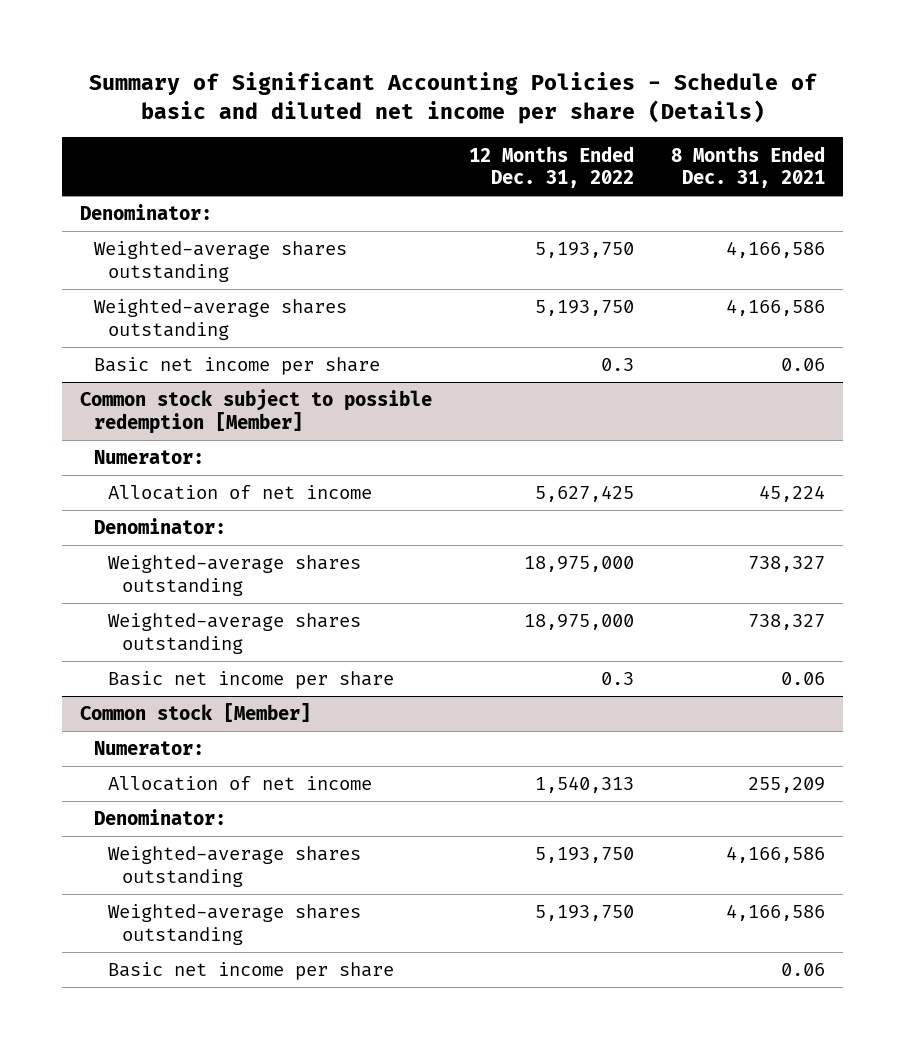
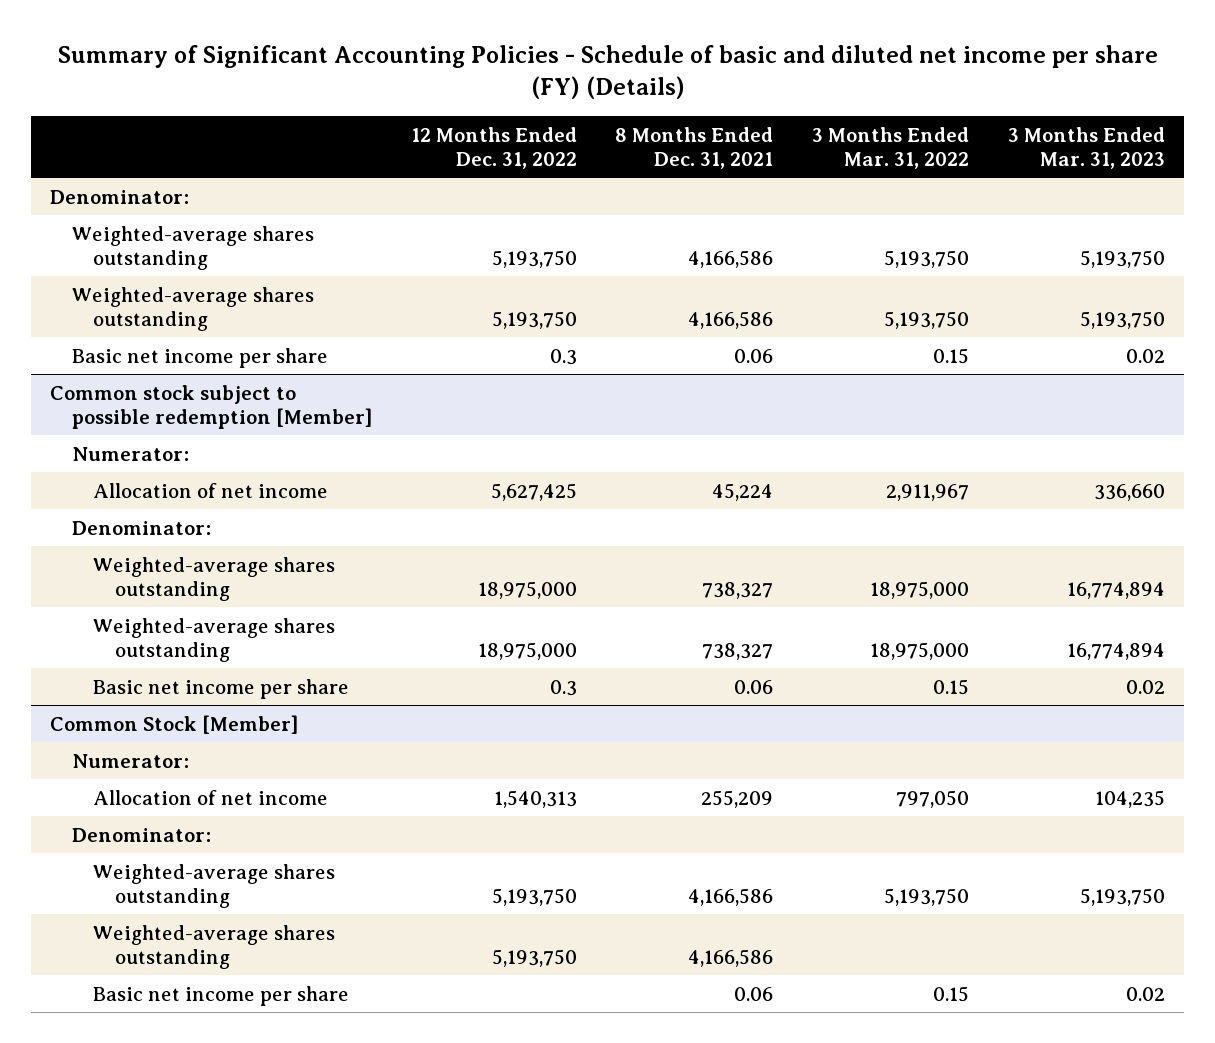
[88,72,817,124] Summary of Significant Accounting Policies - Schedule of basic and diluted net income per share (Details) -> [57,44,1158,100] Summary of Significant Accounting Policies - Schedule of basic and diluted net income per share (FY) (Details)
none -> [812,126,970,169] 3 Months Ended Mar. 31, 2022
none -> [1007,126,1165,169] 3 Months Ended Mar. 31, 2023
[80,703,312,723] Common stock [Member] -> [50,714,299,734] Common Stock [Member]

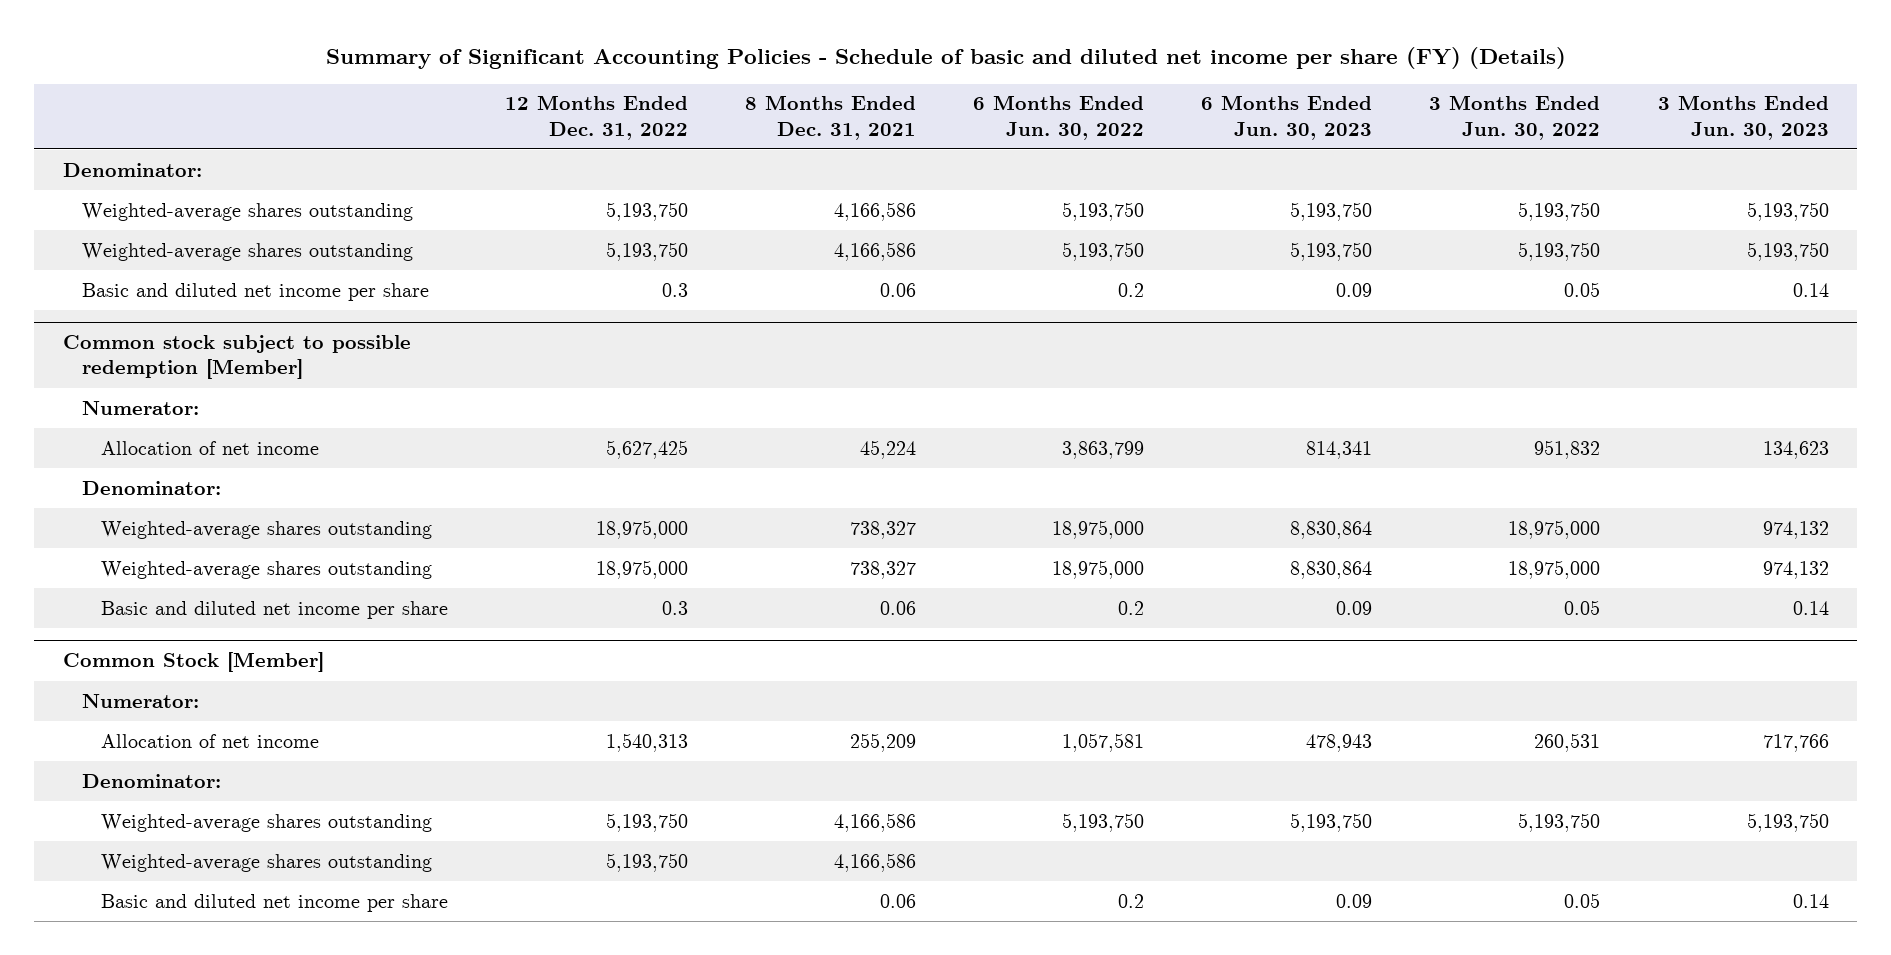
[812,126,970,169] 3 Months Ended Mar. 31, 2022 -> none
[1007,126,1165,169] 3 Months Ended Mar. 31, 2023 -> none
none -> [973,95,1145,140] 6 Months Ended Jun. 30, 2022
none -> [1201,95,1373,140] 6 Months Ended Jun. 30, 2023
none -> [1429,95,1601,140] 3 Months Ended Jun. 30, 2022
none -> [1657,95,1829,140] 3 Months Ended Jun. 30, 2023
[71,347,328,368] Basic net income per share -> [81,282,429,301] Basic and diluted net income per share
[93,678,350,699] Basic net income per share -> [100,600,448,619] Basic and diluted net income per share
[93,985,350,1006] Basic net income per share -> [100,893,448,912] Basic and diluted net income per share

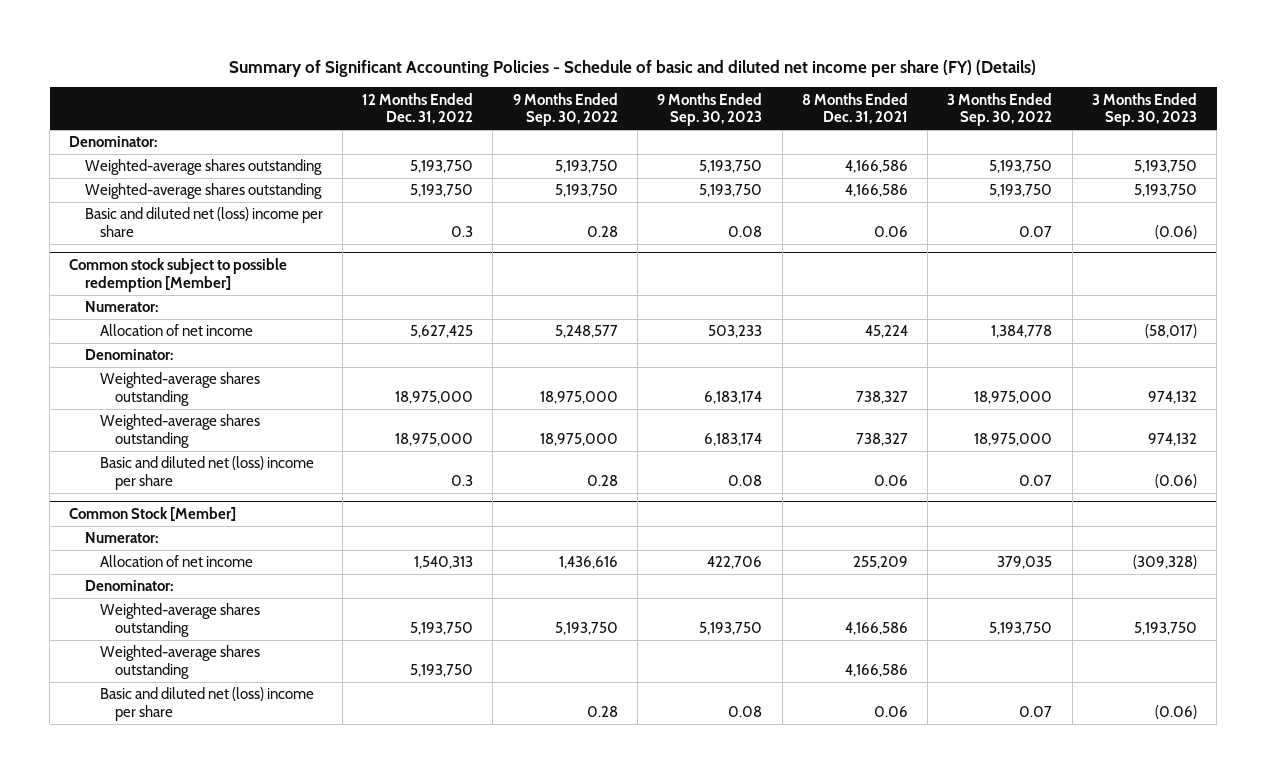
[973,95,1145,140] 6 Months Ended Jun. 30, 2022 -> none
[1201,95,1373,140] 6 Months Ended Jun. 30, 2023 -> none
[1429,95,1601,140] 3 Months Ended Jun. 30, 2022 -> none
[1657,95,1829,140] 3 Months Ended Jun. 30, 2023 -> none
none -> [512,92,618,127] 9 Months Ended Sep. 30, 2022
none -> [657,92,763,127] 9 Months Ended Sep. 30, 2023
none -> [947,92,1053,127] 3 Months Ended Sep. 30, 2022
none -> [1091,92,1197,127] 3 Months Ended Sep. 30, 2023
[81,282,429,301] Basic and diluted net income per share -> [84,207,323,238] Basic and diluted net (loss) income per share
[100,600,448,619] Basic and diluted net income per share -> [99,456,314,491] Basic and diluted net (loss) income per share
[100,893,448,912] Basic and diluted net income per share -> [99,687,314,722] Basic and diluted net (loss) income per share

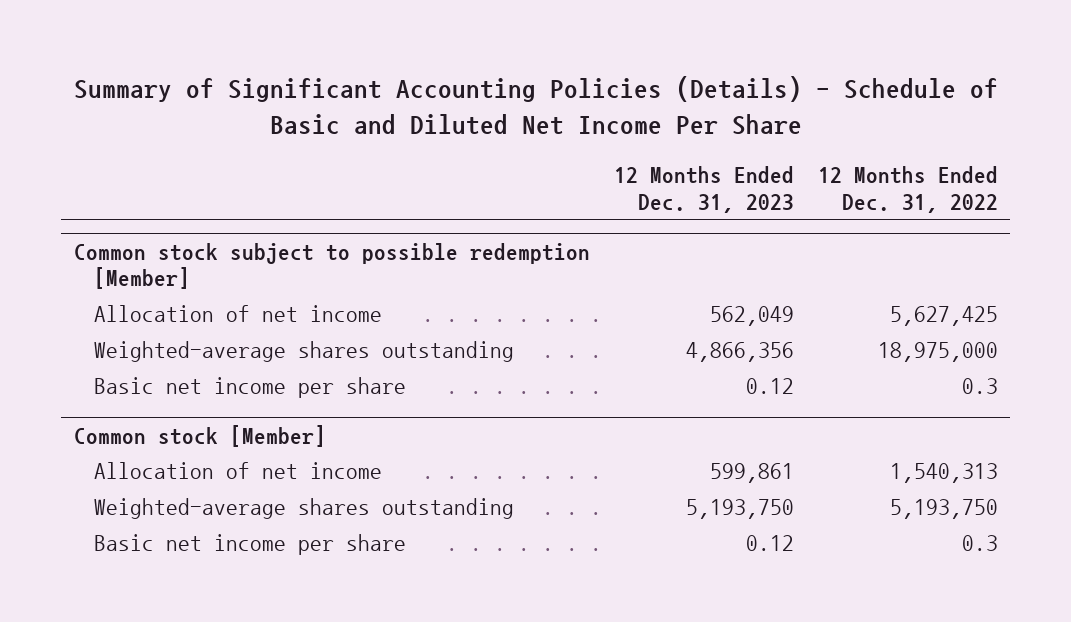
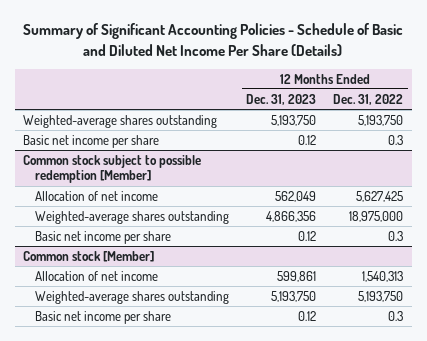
[73,76,998,136] Summary of Significant Accounting Policies (Details) - Schedule of Basic and Diluted Net Income Per Share -> [23,23,404,56] Summary of Significant Accounting Policies - Schedule of Basic and Diluted Net Income Per Share (Details)
none -> [23,114,218,128] Weighted-average shares outstanding
none -> [23,134,160,148] Basic net income per share

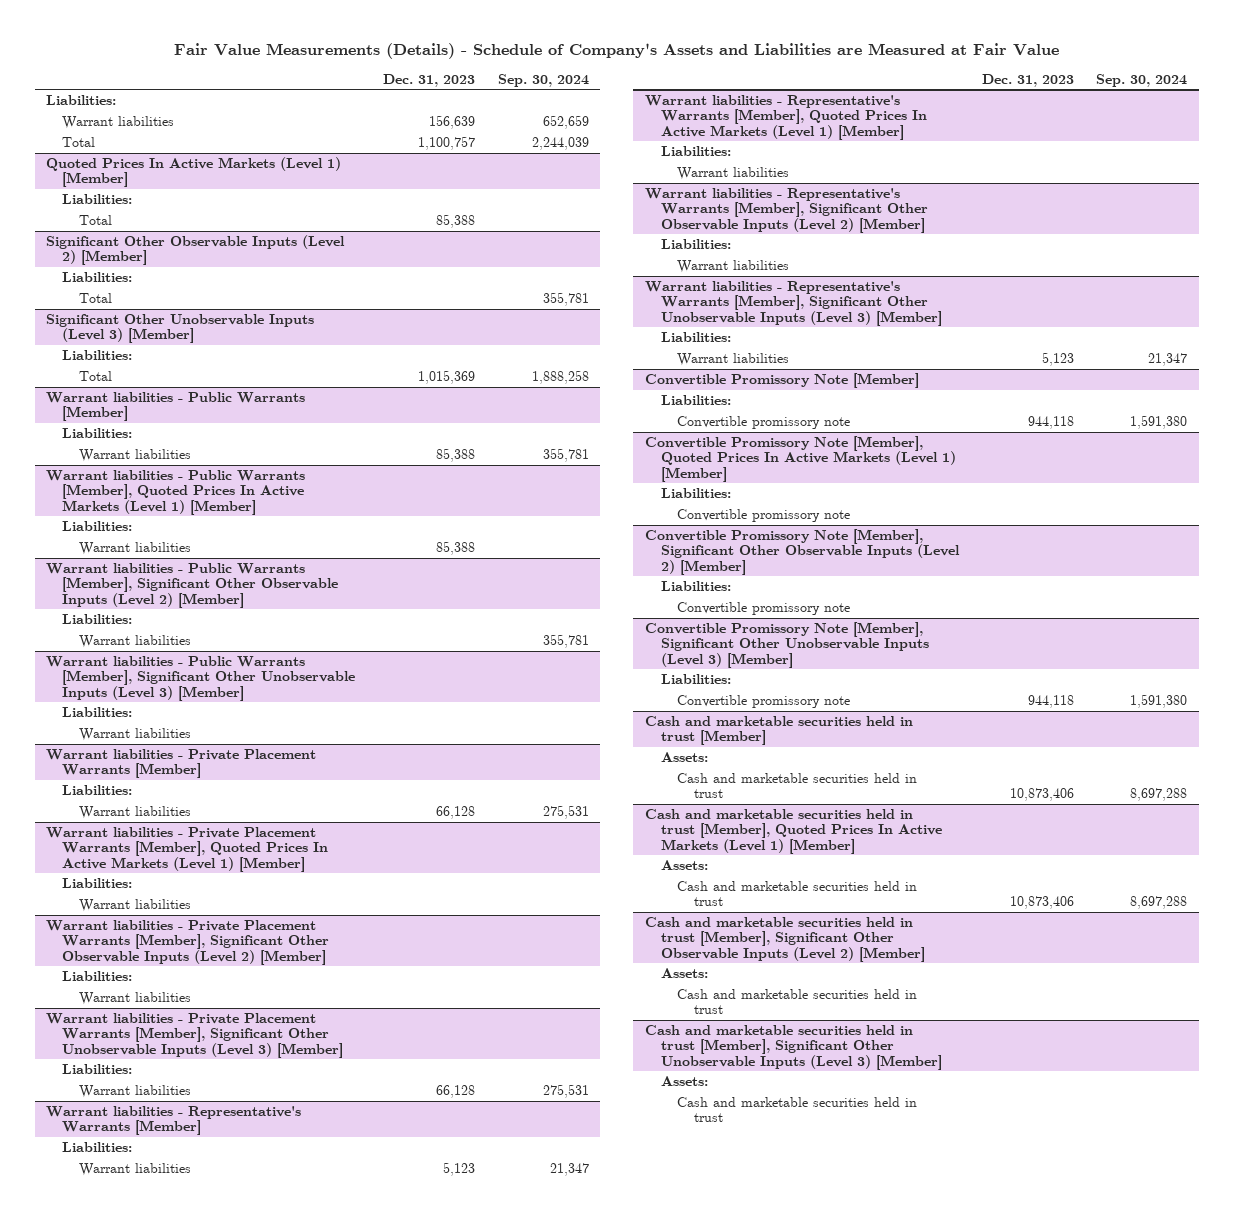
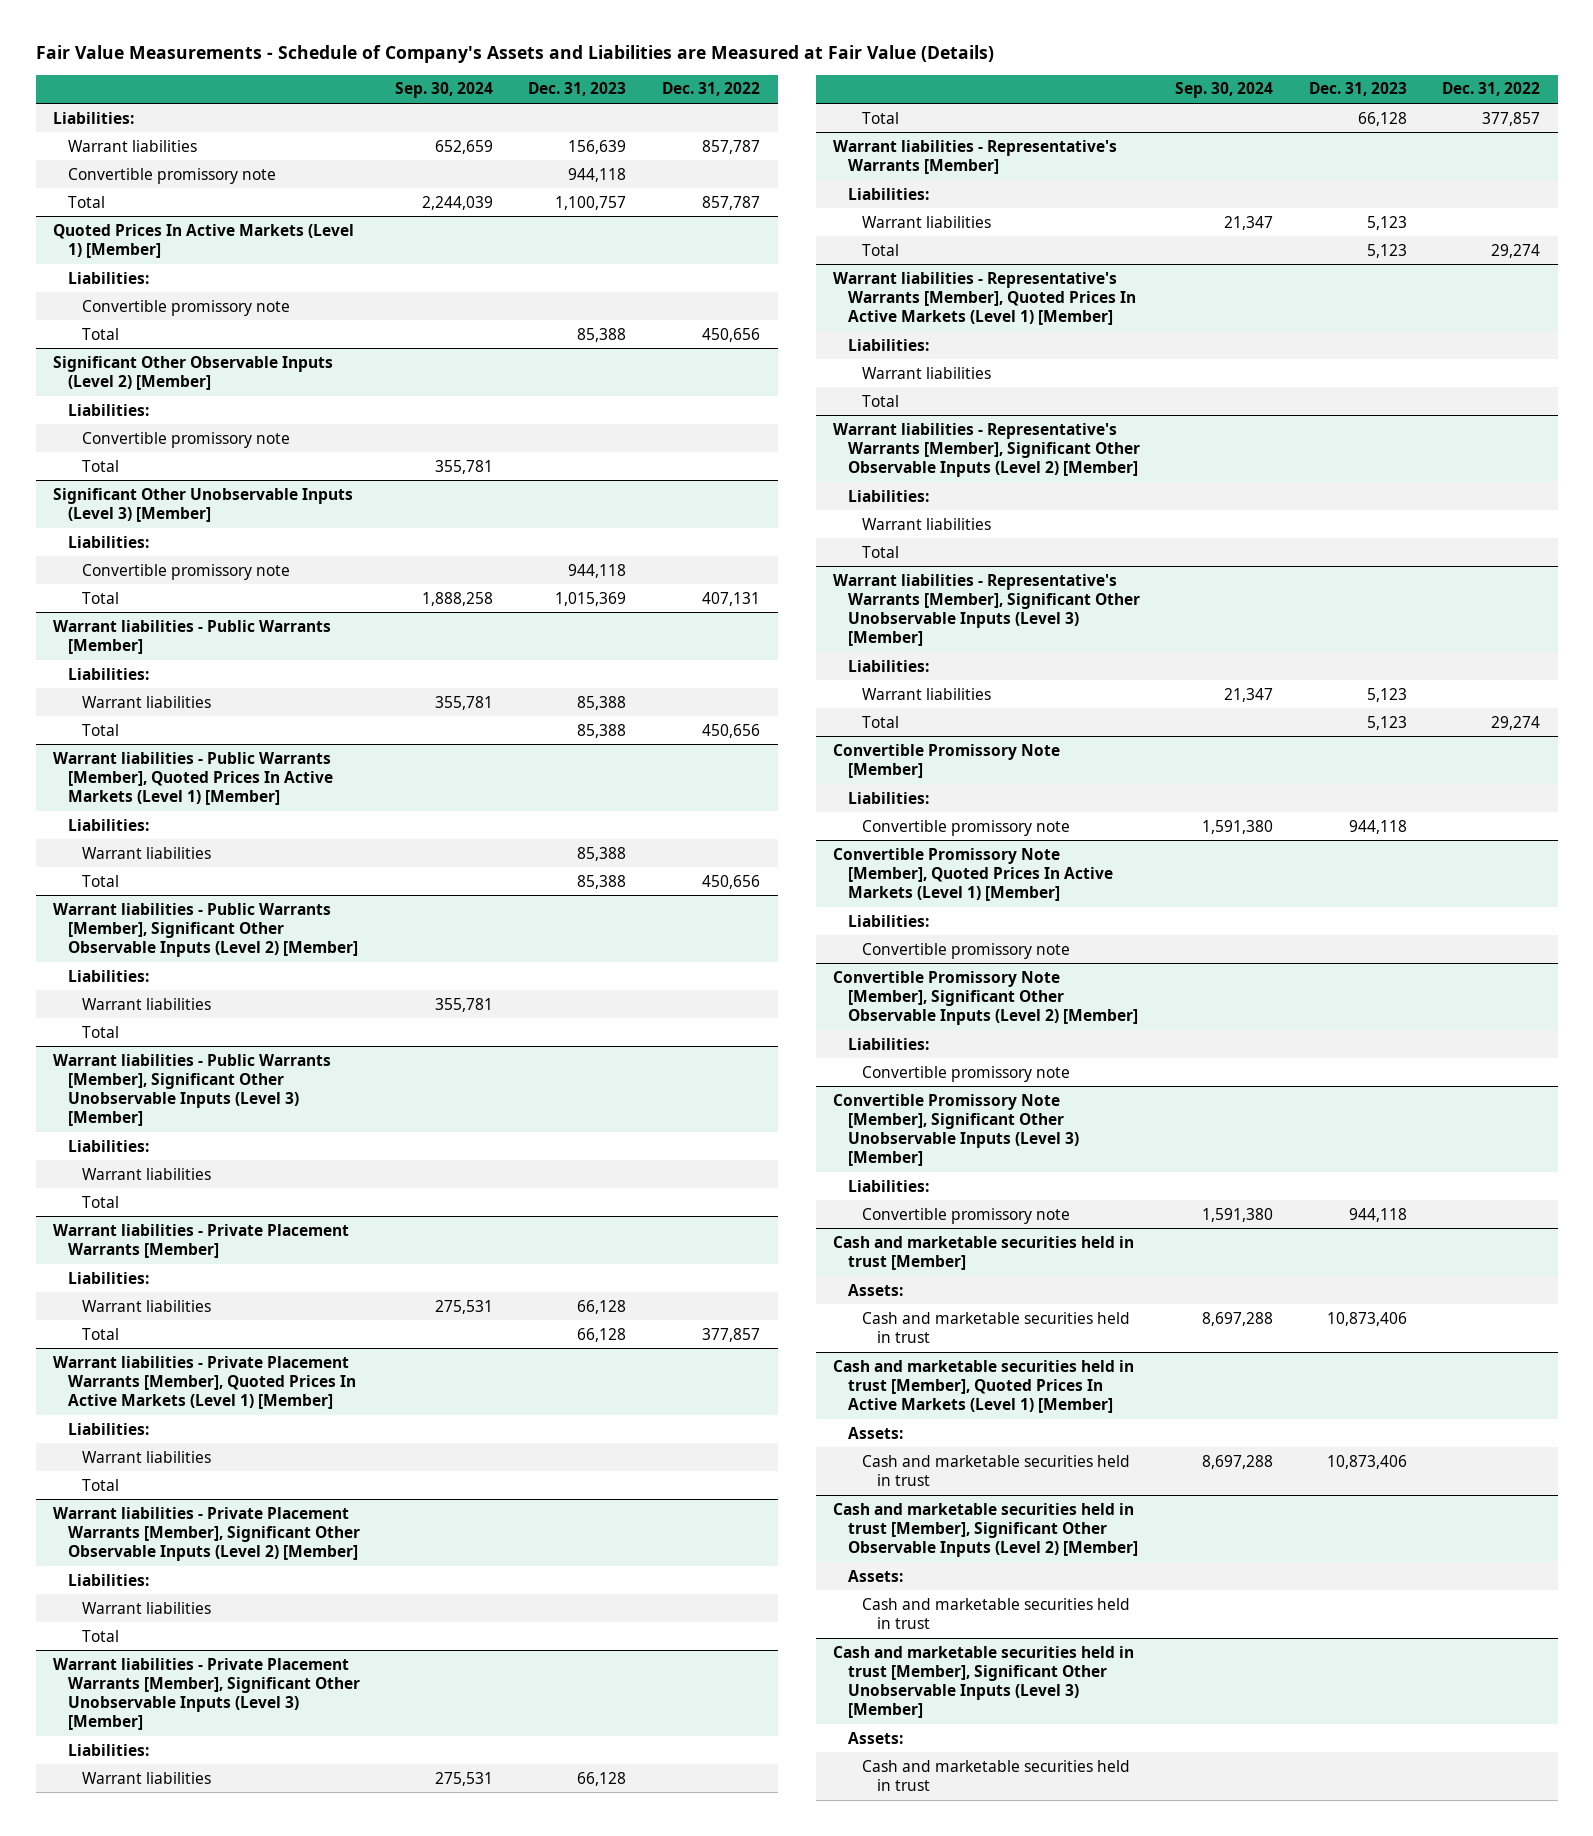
[173,43,1059,60] Fair Value Measurements (Details) - Schedule of Company's Assets and Liabilities are Measured at Fair Value -> [35,45,994,64] Fair Value Measurements - Schedule of Company's Assets and Liabilities are Measured at Fair Value (Details)
none -> [661,82,760,97] Dec. 31, 2022
none -> [67,167,276,184] Convertible promissory note
none -> [82,299,291,316] Convertible promissory note
none -> [82,431,291,448] Convertible promissory note
none -> [82,563,291,580] Convertible promissory note
none -> [82,723,120,736] Total
none -> [82,874,120,887] Total
none -> [82,1025,120,1038] Total
none -> [82,1195,120,1208] Total
none -> [82,1327,120,1340] Total
none -> [82,1478,120,1491] Total
none -> [82,1629,120,1642] Total
none -> [862,111,900,124] Total
none -> [862,243,900,256] Total
none -> [862,394,900,407] Total
none -> [862,545,900,558] Total
none -> [862,715,900,728] Total

